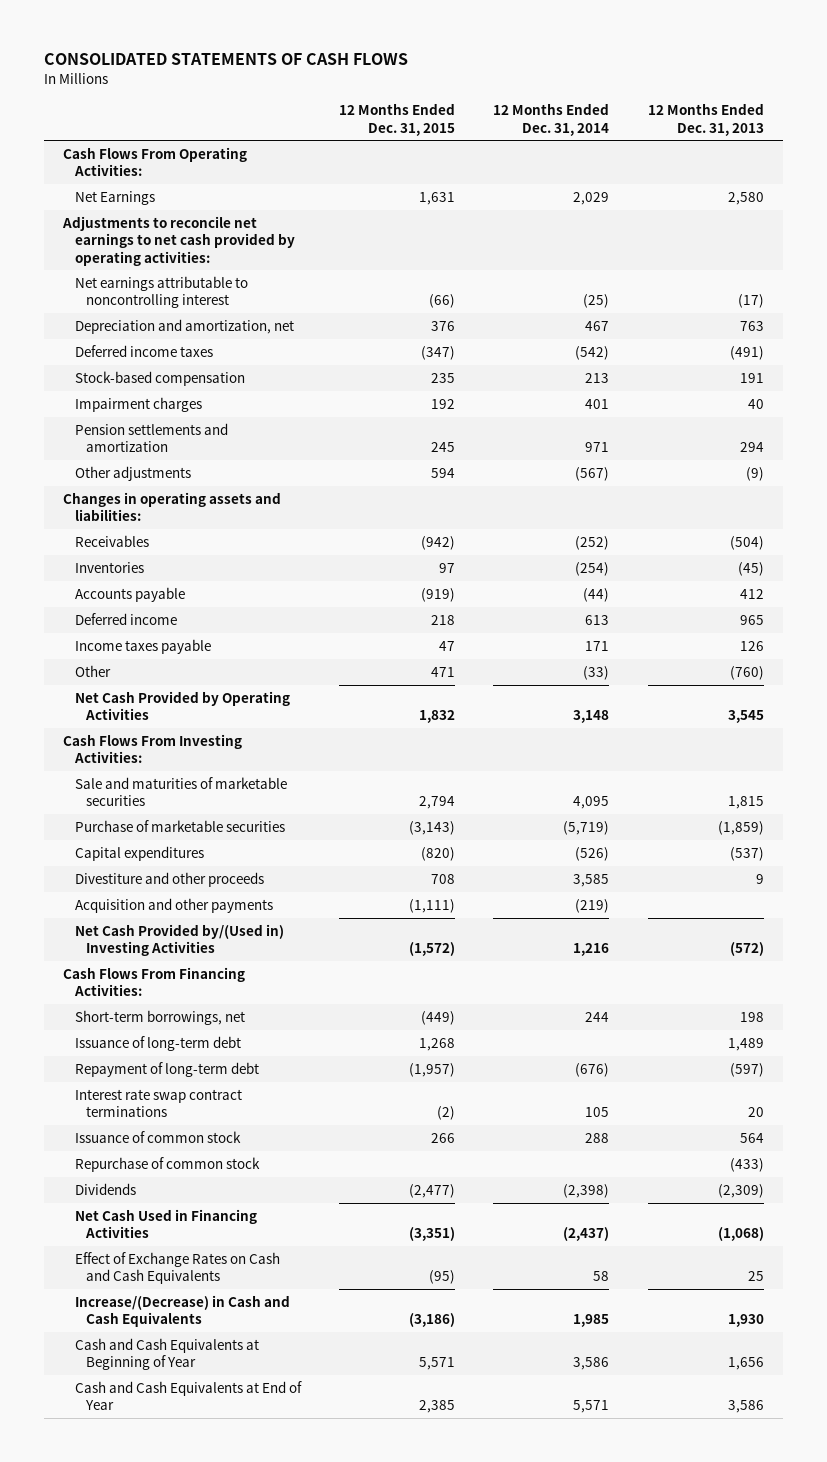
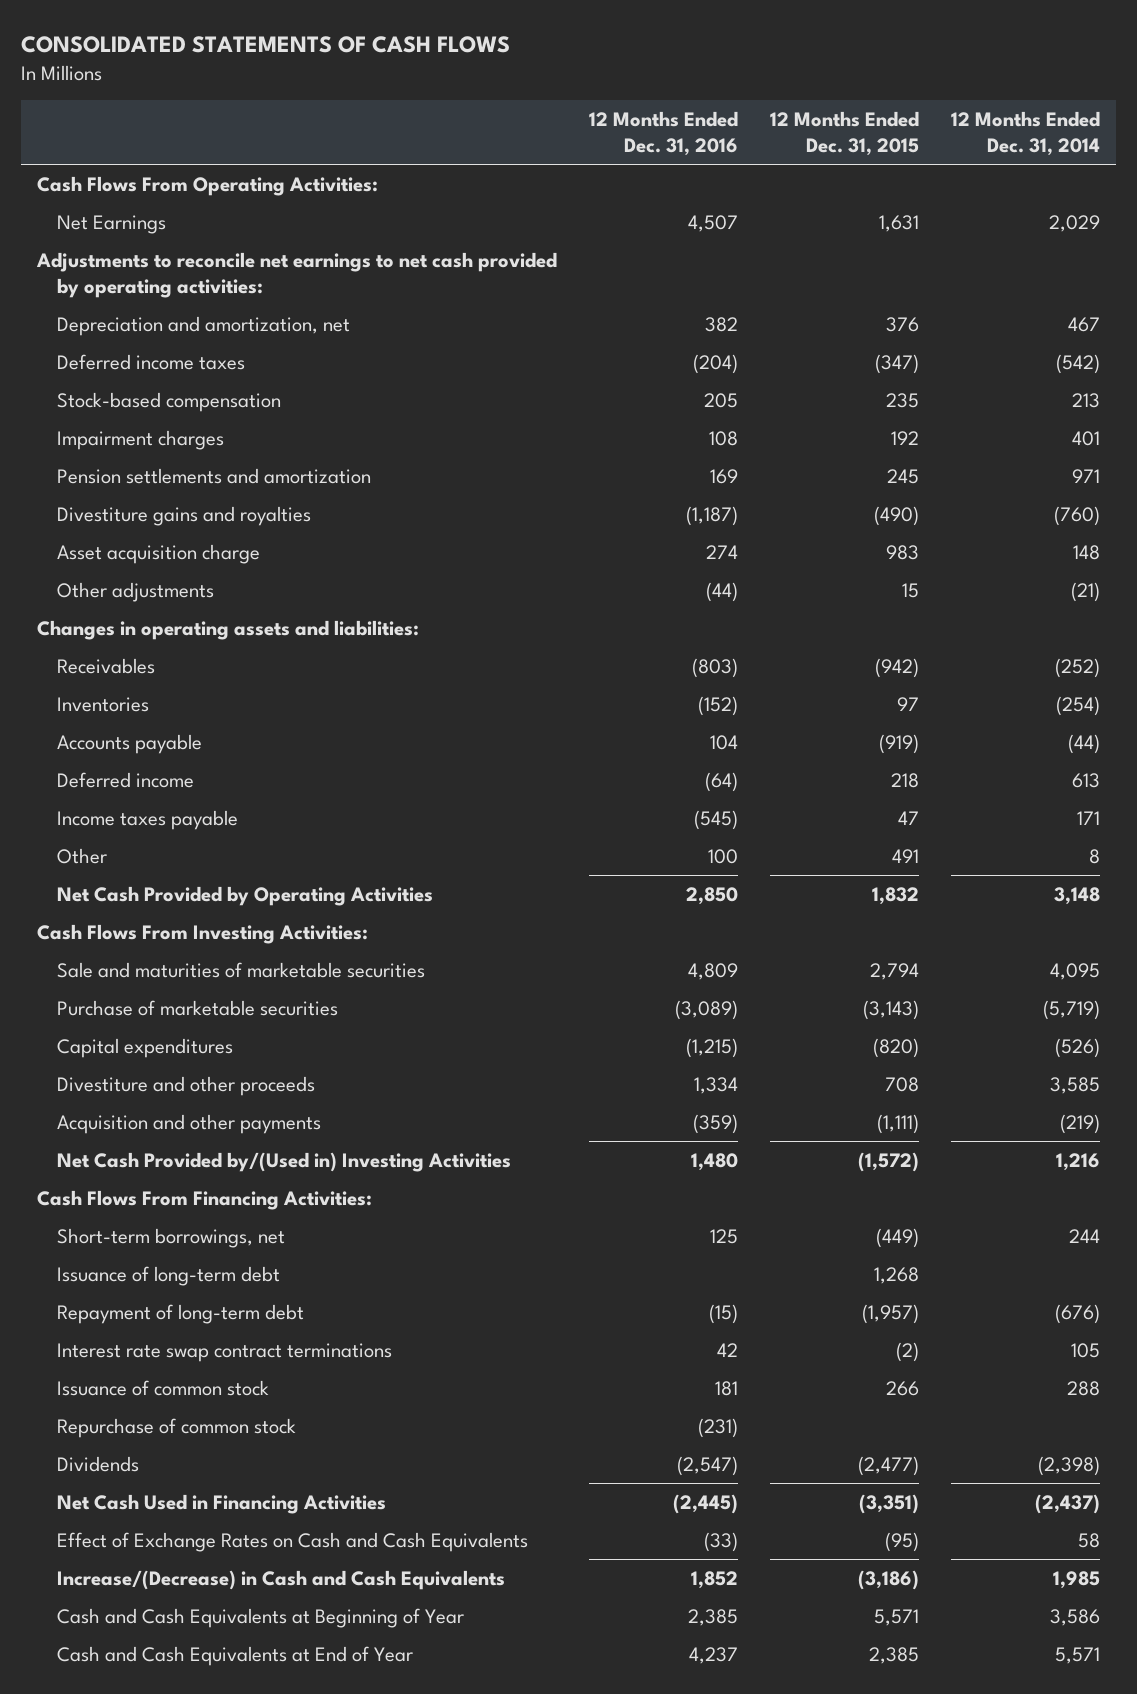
[647,103,764,136] 12 Months Ended Dec. 31, 2013 -> none
none -> [588,110,738,156] 12 Months Ended Dec. 31, 2016
[74,275,248,309] Net earnings attributable to noncontrolling interest -> none
none -> [56,505,311,526] Divestiture gains and royalties
none -> [56,543,260,564] Asset acquisition charge
[430,467,455,478] 594 -> [901,582,919,598] 15
[575,466,610,481] (567) -> [1071,581,1101,602] (21)
[430,666,455,677] 471 -> [891,848,919,863] 491
[583,665,610,680] (33) -> [1089,848,1101,864] 8

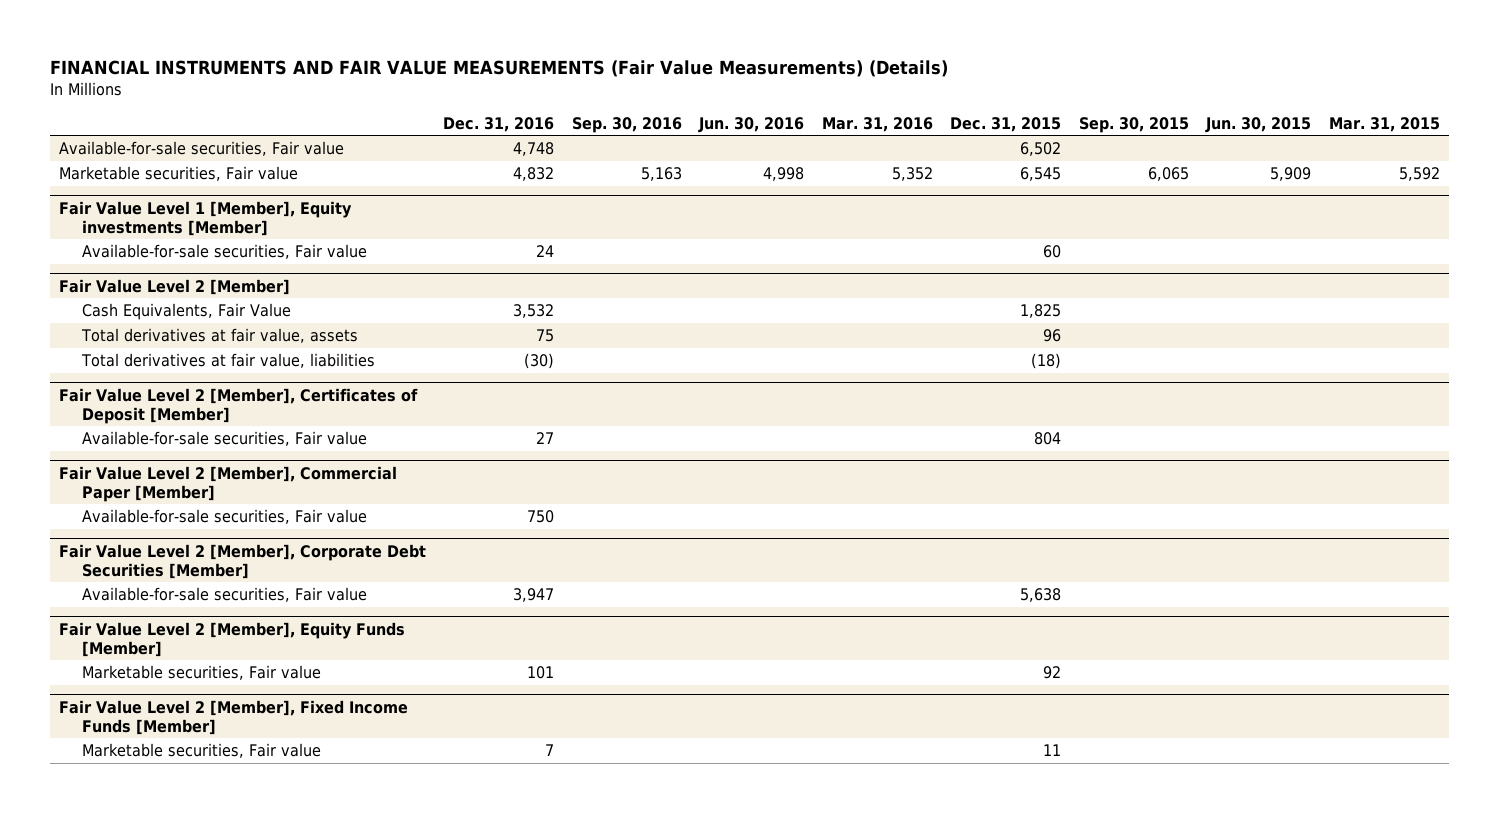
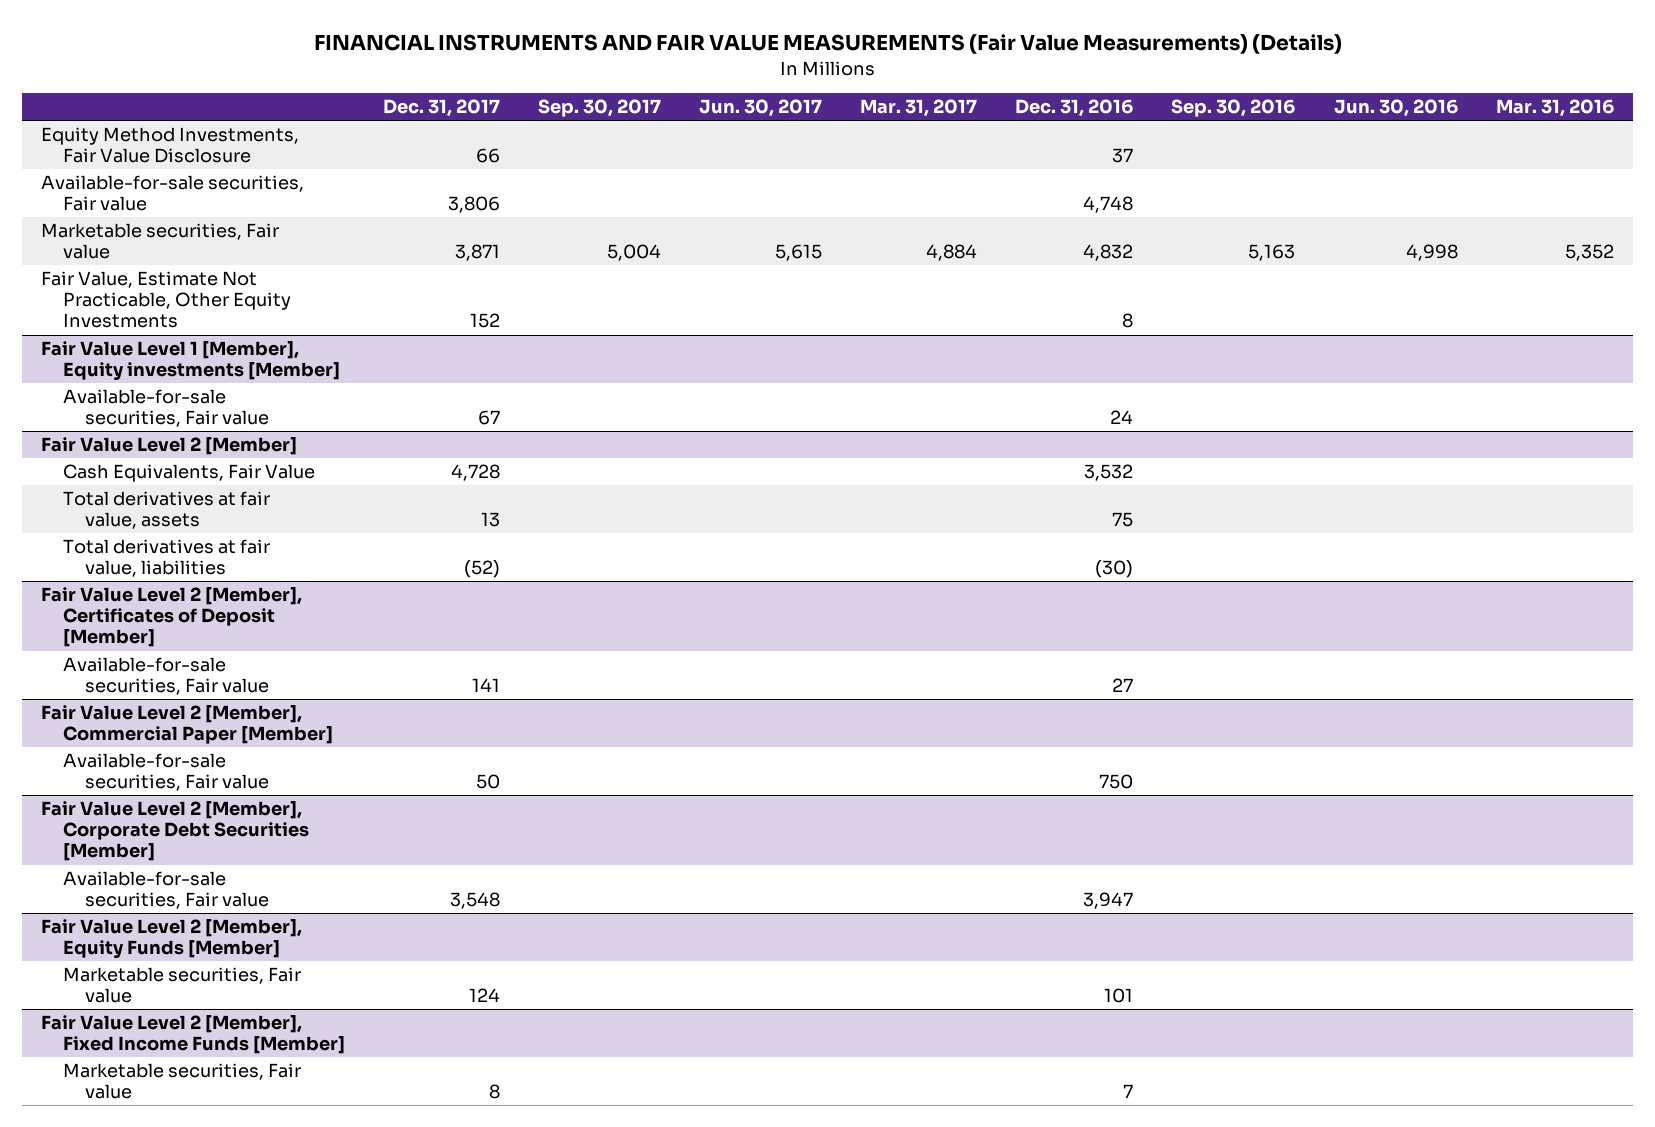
[950,116,1062,132] Dec. 31, 2015 -> none
[1078,116,1189,133] Sep. 30, 2015 -> none
[1205,116,1312,133] Jun. 30, 2015 -> none
[1329,116,1441,132] Mar. 31, 2015 -> none
none -> [383,98,501,117] Dec. 31, 2017
none -> [538,98,662,117] Sep. 30, 2017
none -> [699,98,823,117] Jun. 30, 2017
none -> [860,98,978,117] Mar. 31, 2017
none -> [41,127,300,164] Equity Method Investments, Fair Value Disclosure
none -> [41,271,292,329] Fair Value, Estimate Not Practicable, Other Equity Investments

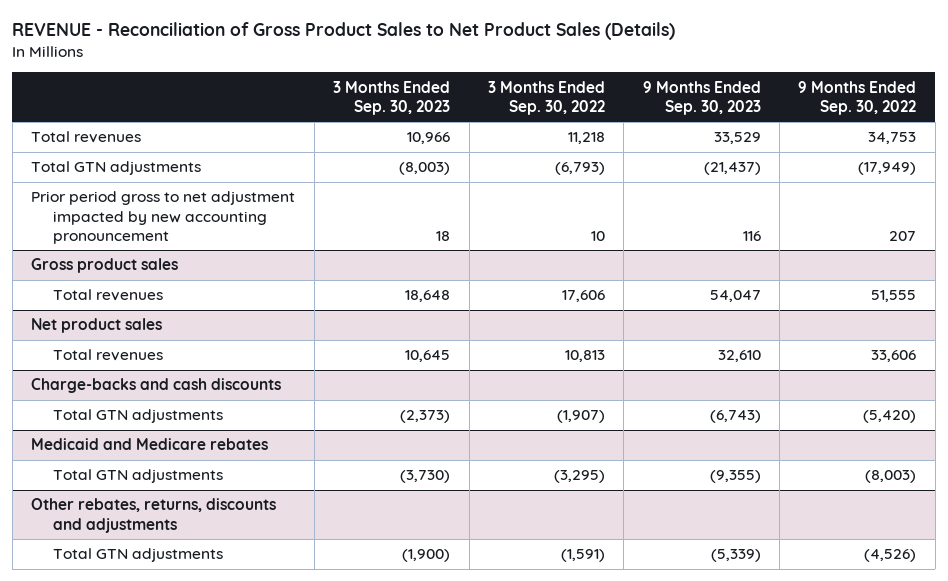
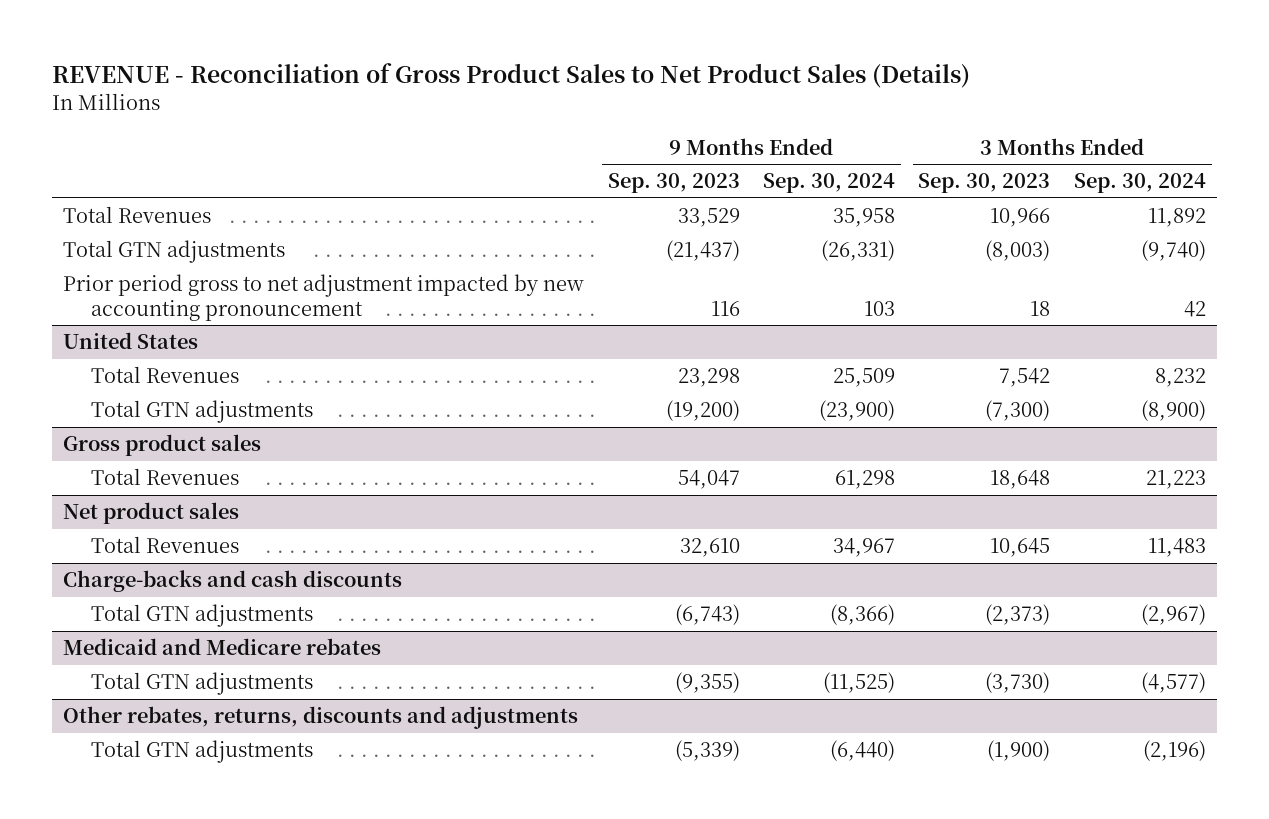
[487,80,605,115] 3 Months Ended Sep. 30, 2022 -> none
[798,80,917,115] 9 Months Ended Sep. 30, 2022 -> none
none -> [763,173,896,194] Sep. 30, 2024
none -> [1073,173,1206,194] Sep. 30, 2024
[31,131,142,144] Total revenues -> [63,206,212,224] Total Revenues
none -> [63,332,199,350] United States
none -> [90,366,239,384] Total Revenues
none -> [90,400,313,424] Total GTN adjustments
[52,289,163,302] Total revenues -> [90,468,239,486] Total Revenues
[52,349,163,362] Total revenues -> [90,536,239,554] Total Revenues

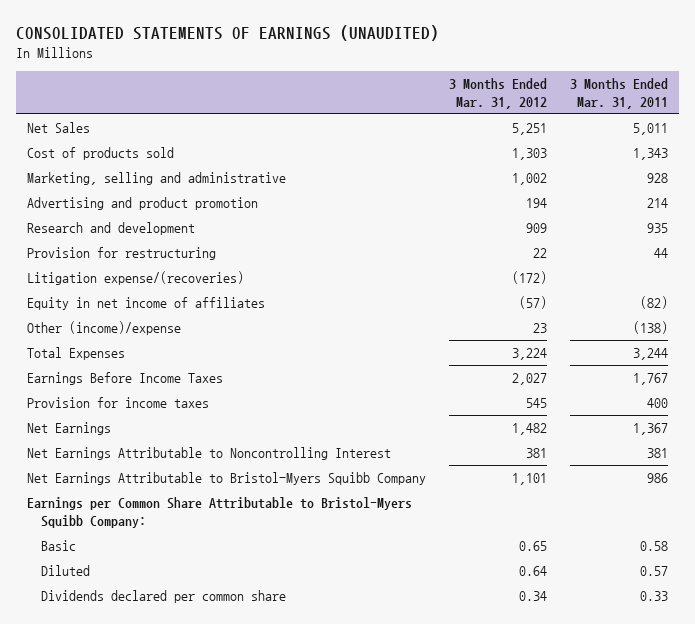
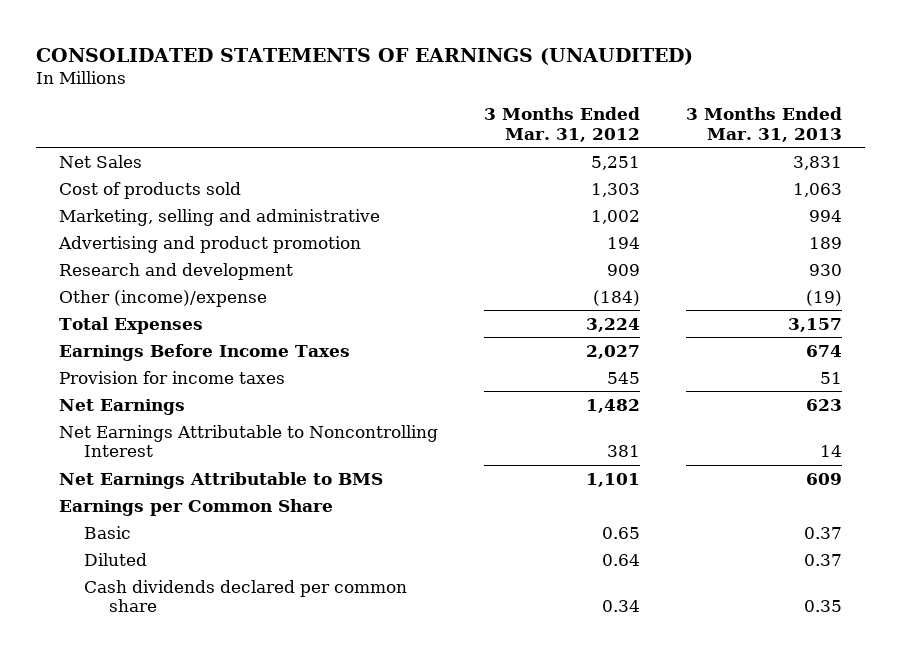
[569,78,668,109] 3 Months Ended Mar. 31, 2011 -> none
none -> [686,106,843,142] 3 Months Ended Mar. 31, 2013
[27,247,217,261] Provision for restructuring -> none
[27,271,245,286] Litigation expense/(recoveries) -> none
[27,297,266,311] Equity in net income of affiliates -> none
[532,323,547,334] 23 -> [593,289,641,306] (184)
[27,472,427,486] Net Earnings Attributable to Bristol-Myers Squibb Company -> [59,471,384,489] Net Earnings Attributable to BMS
[27,497,413,528] Earnings per Common Share Attributable to Bristol-Myers Squibb Company: -> [59,498,334,516] Earnings per Common Share
[40,590,286,604] Dividends declared per common share -> [84,579,408,613] Cash dividends declared per common share

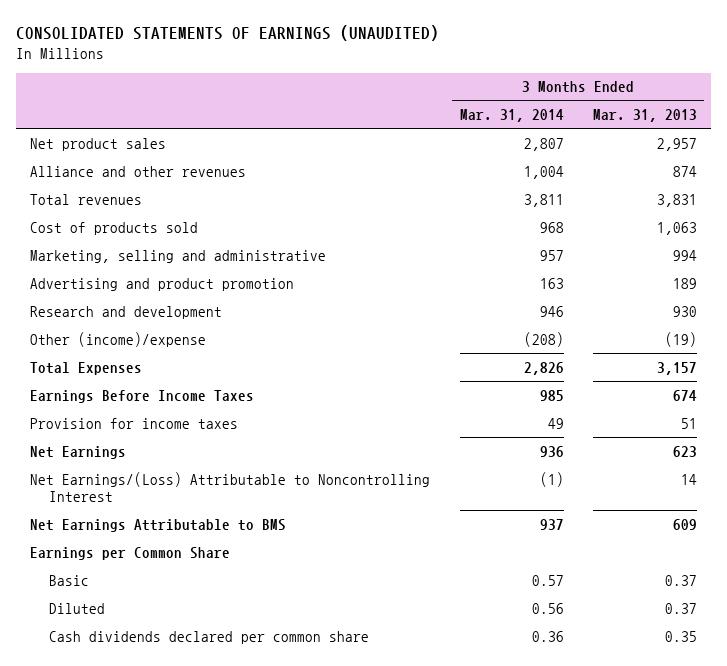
[484,106,641,142] 3 Months Ended Mar. 31, 2012 -> none
none -> [459,109,564,123] Mar. 31, 2014
none -> [30,137,167,151] Net product sales
none -> [30,165,247,177] Alliance and other revenues
[59,154,143,168] Net Sales -> [30,193,143,205] Total revenues
[59,424,439,458] Net Earnings Attributable to Noncontrolling Interest -> [30,471,431,502] Net Earnings/(Loss) Attributable to Noncontrolling Interest

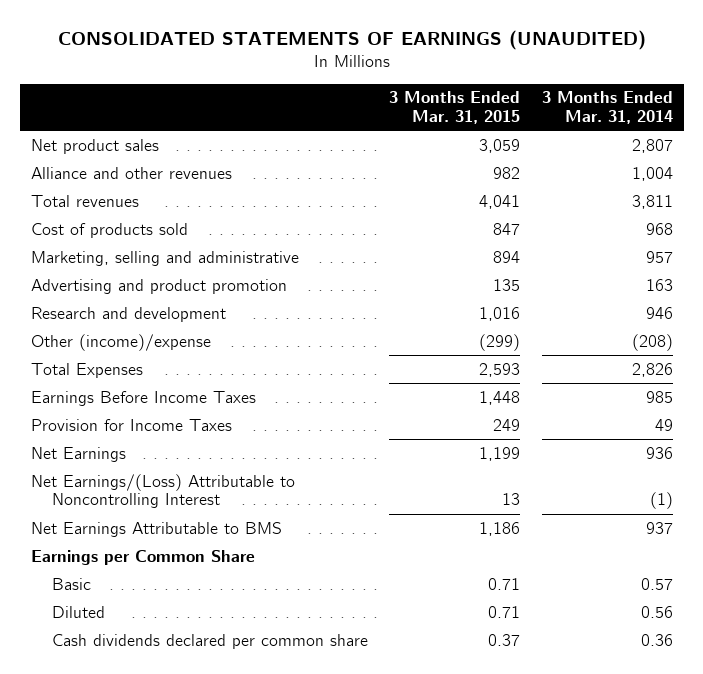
[592,109,697,123] Mar. 31, 2013 -> none
none -> [389,91,521,125] 3 Months Ended Mar. 31, 2015
[30,417,239,429] Provision for income taxes -> [30,418,232,431] Provision for Income Taxes

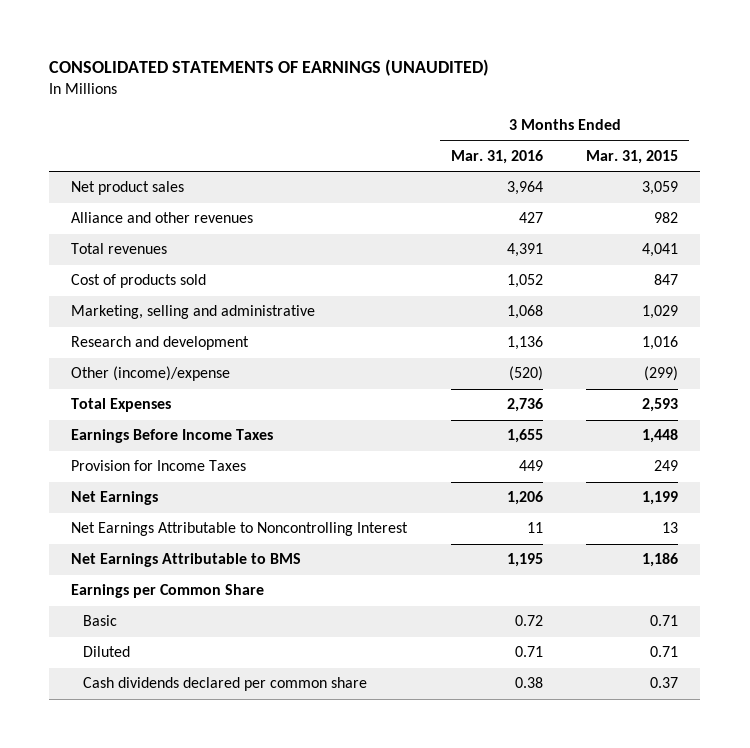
[541,91,673,125] 3 Months Ended Mar. 31, 2014 -> none
none -> [450,149,543,164] Mar. 31, 2016
[30,278,287,294] Advertising and product promotion -> none
[493,250,521,263] 894 -> [642,305,679,320] 1,029
[30,473,295,509] Net Earnings/(Loss) Attributable to Noncontrolling Interest -> [71,522,409,537] Net Earnings Attributable to Noncontrolling Interest

